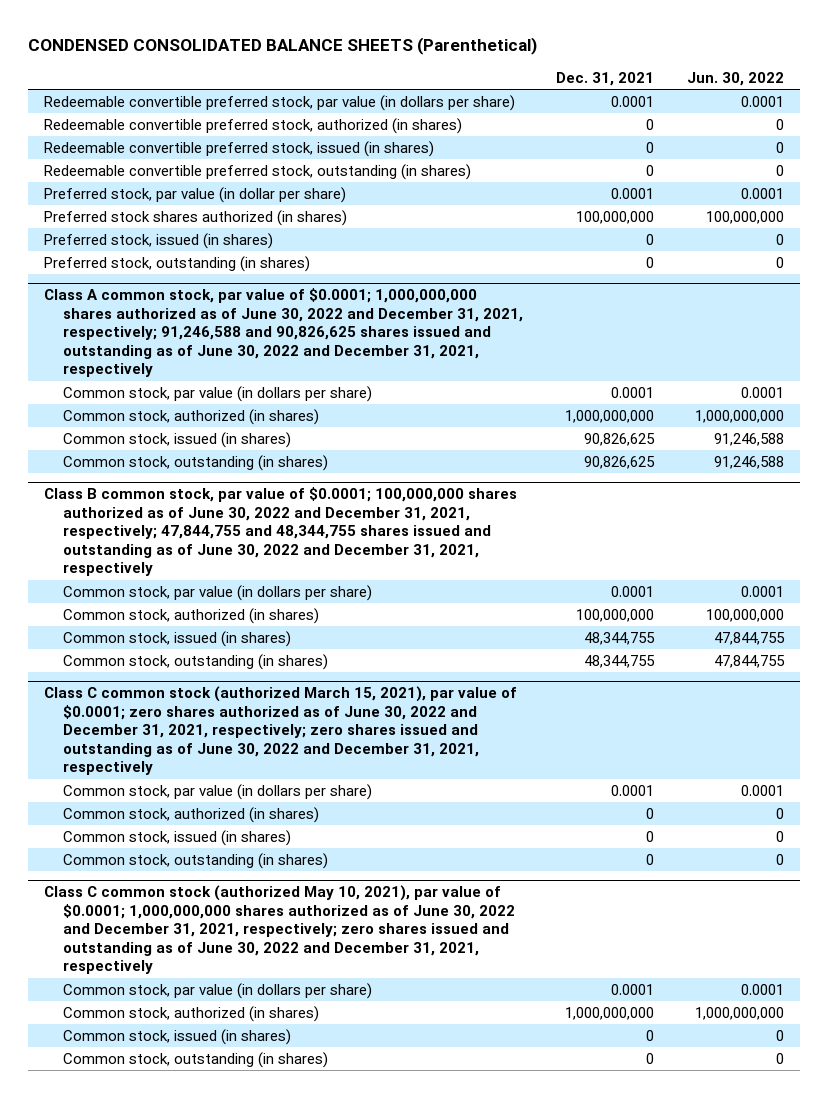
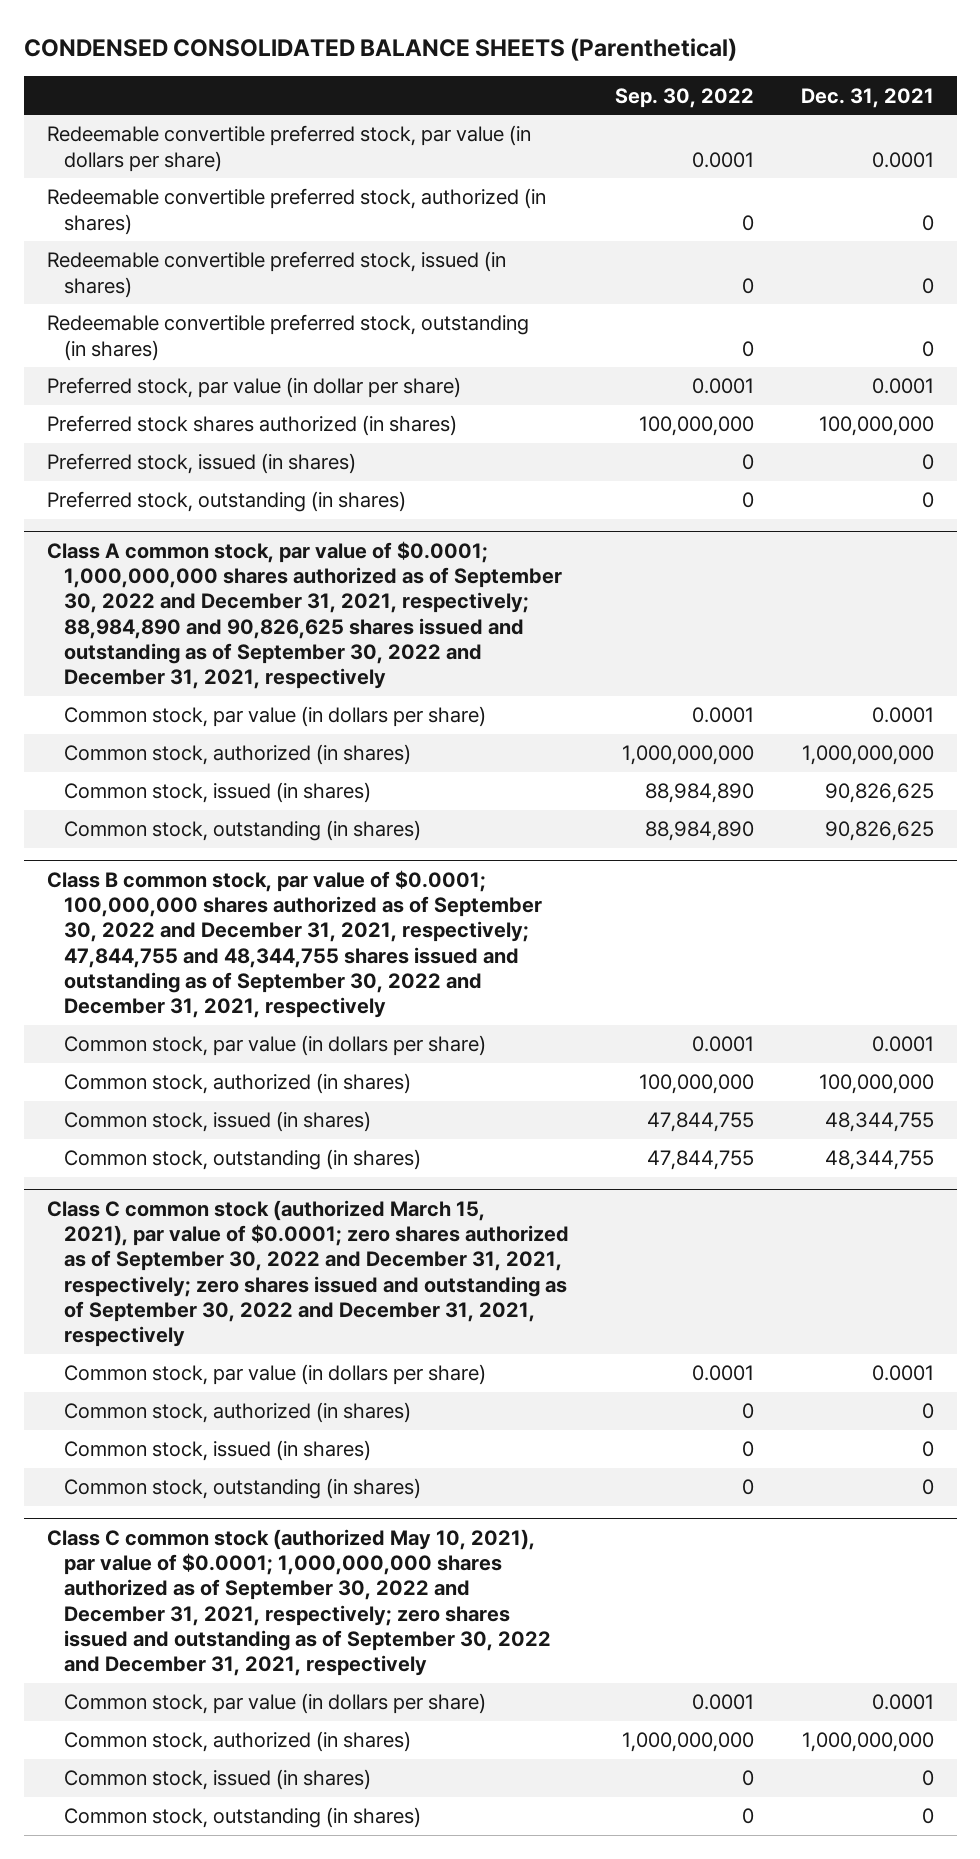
[686,71,784,86] Jun. 30, 2022 -> none
none -> [615,87,755,108] Sep. 30, 2022
[43,288,524,378] Class A common stock, par value of $0.0001; 1,000,000,000 shares authorized as of June 30, 2022 and December 31, 2021, respectively; 91,246,588 and 90,826,625 shares issued and outstanding as of June 30, 2022 and December 31, 2021, respectively -> [46,541,563,689] Class A common stock, par value of $0.0001; 1,000,000,000 shares authorized as of September 30, 2022 and December 31, 2021, respectively; 88,984,890 and 90,826,625 shares issued and outstanding as of September 30, 2022 and December 31, 2021, respectively
[43,487,517,577] Class B common stock, par value of $0.0001; 100,000,000 shares authorized as of June 30, 2022 and December 31, 2021, respectively; 47,844,755 and 48,344,755 shares issued and outstanding as of June 30, 2022 and December 31, 2021, respectively -> [46,870,543,1018] Class B common stock, par value of $0.0001; 100,000,000 shares authorized as of September 30, 2022 and December 31, 2021, respectively; 47,844,755 and 48,344,755 shares issued and outstanding as of September 30, 2022 and December 31, 2021, respectively
[43,686,517,776] Class C common stock (authorized March 15, 2021), par value of $0.0001; zero shares authorized as of June 30, 2022 and December 31, 2021, respectively; zero shares issued and outstanding as of June 30, 2022 and December 31, 2021, respectively -> [46,1200,570,1347] Class C common stock (authorized March 15, 2021), par value of $0.0001; zero shares authorized as of September 30, 2022 and December 31, 2021, respectively; zero shares issued and outstanding as of September 30, 2022 and December 31, 2021, respectively
[43,885,516,975] Class C common stock (authorized May 10, 2021), par value of $0.0001; 1,000,000,000 shares authorized as of June 30, 2022 and December 31, 2021, respectively; zero shares issued and outstanding as of June 30, 2022 and December 31, 2021, respectively -> [46,1529,552,1676] Class C common stock (authorized May 10, 2021), par value of $0.0001; 1,000,000,000 shares authorized as of September 30, 2022 and December 31, 2021, respectively; zero shares issued and outstanding as of September 30, 2022 and December 31, 2021, respectively

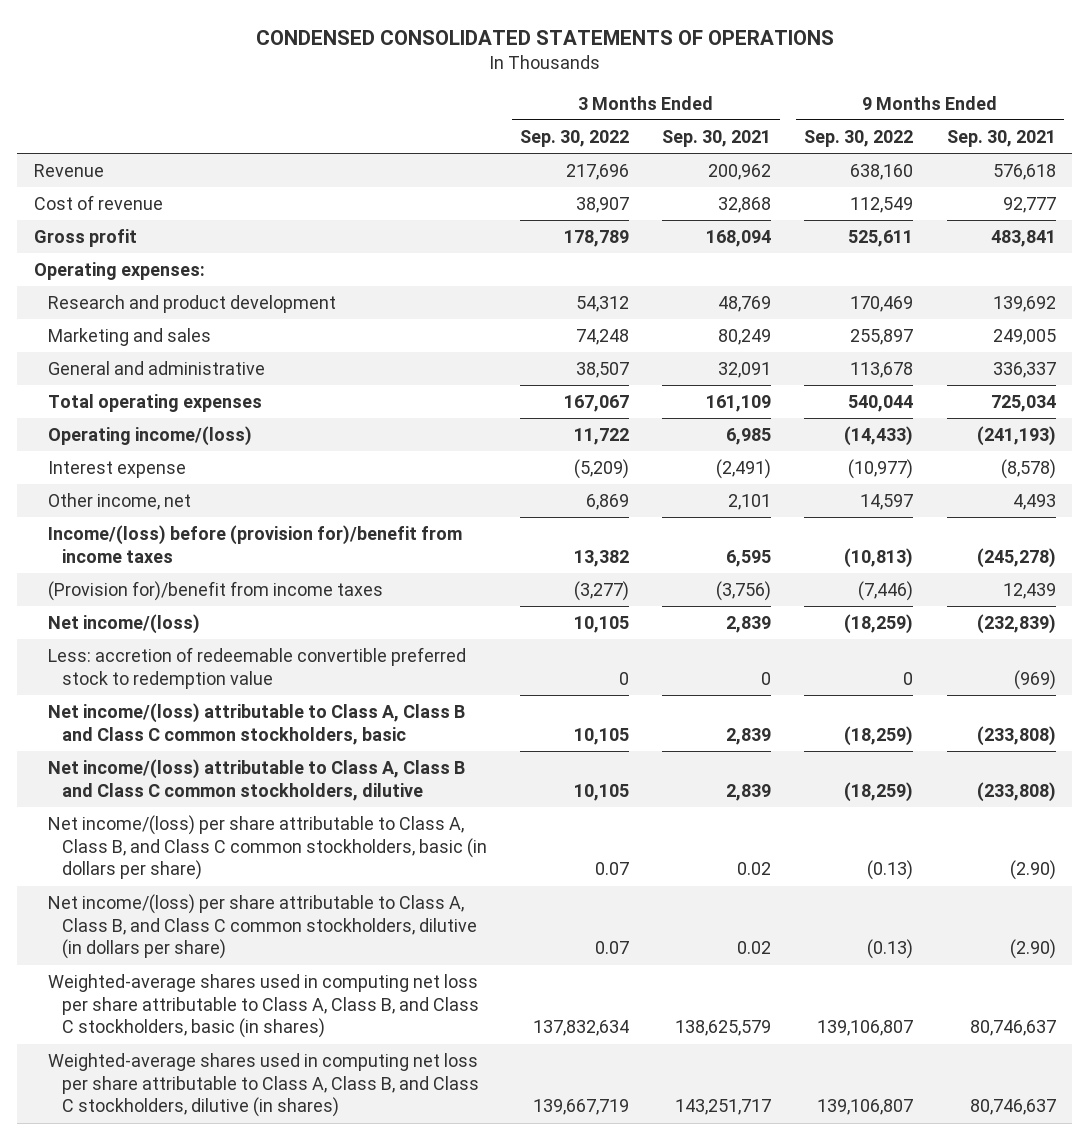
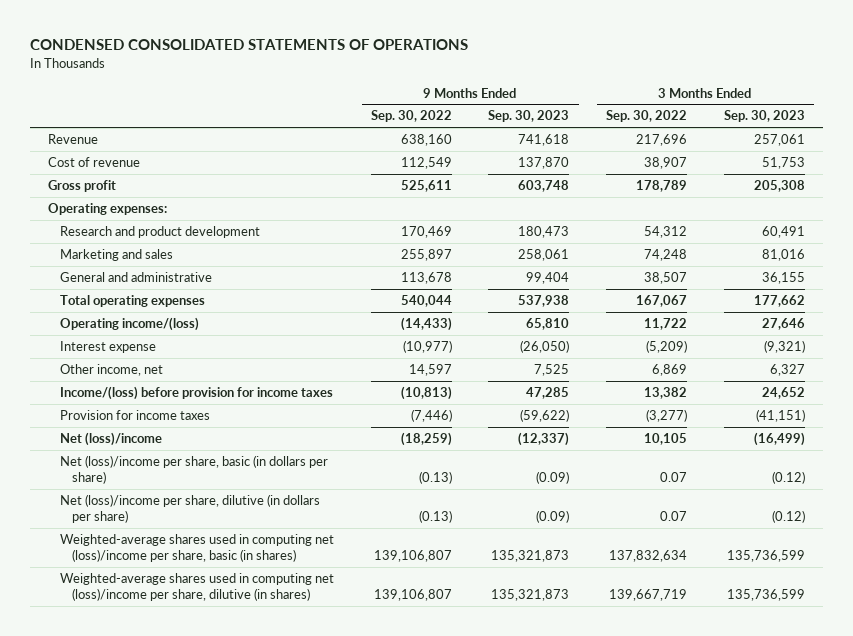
[662,129,772,147] Sep. 30, 2021 -> none
[946,129,1056,147] Sep. 30, 2021 -> none
none -> [488,110,570,123] Sep. 30, 2023
none -> [723,110,805,123] Sep. 30, 2023
[47,646,466,689] Less: accretion of redeemable convertible preferred stock to redemption value -> none
[47,702,465,745] Net income/(loss) attributable to Class A, Class B and Class C common stockholders, basic -> none
[47,758,465,801] Net income/(loss) attributable to Class A, Class B and Class C common stockholders, dilutive -> none
[47,524,462,563] Income/(loss) before (provision for)/benefit from income taxes -> [60,386,334,401] Income/(loss) before provision for income taxes
[47,580,383,601] (Provision for)/benefit from income taxes -> [60,410,211,421] Provision for income taxes
[47,613,200,634] Net income/(loss) -> [60,432,163,447] Net (loss)/income
[47,814,487,881] Net income/(loss) per share attributable to Class A, Class B, and Class C common stockholders, basic (in dollars per share) -> [60,455,329,484] Net (loss)/income per share, basic (in dollars per share)
[47,893,477,960] Net income/(loss) per share attributable to Class A, Class B, and Class C common stockholders, dilutive (in dollars per share) -> [60,494,321,523] Net (loss)/income per share, dilutive (in dollars per share)
[47,973,479,1039] Weighted-average shares used in computing net loss per share attributable to Class A, Class B, and Class C stockholders, basic (in shares) -> [60,534,335,562] Weighted-average shares used in computing net (loss)/income per share, basic (in shares)
[47,1052,479,1118] Weighted-average shares used in computing net loss per share attributable to Class A, Class B, and Class C stockholders, dilutive (in shares) -> [60,573,335,601] Weighted-average shares used in computing net (loss)/income per share, dilutive (in shares)

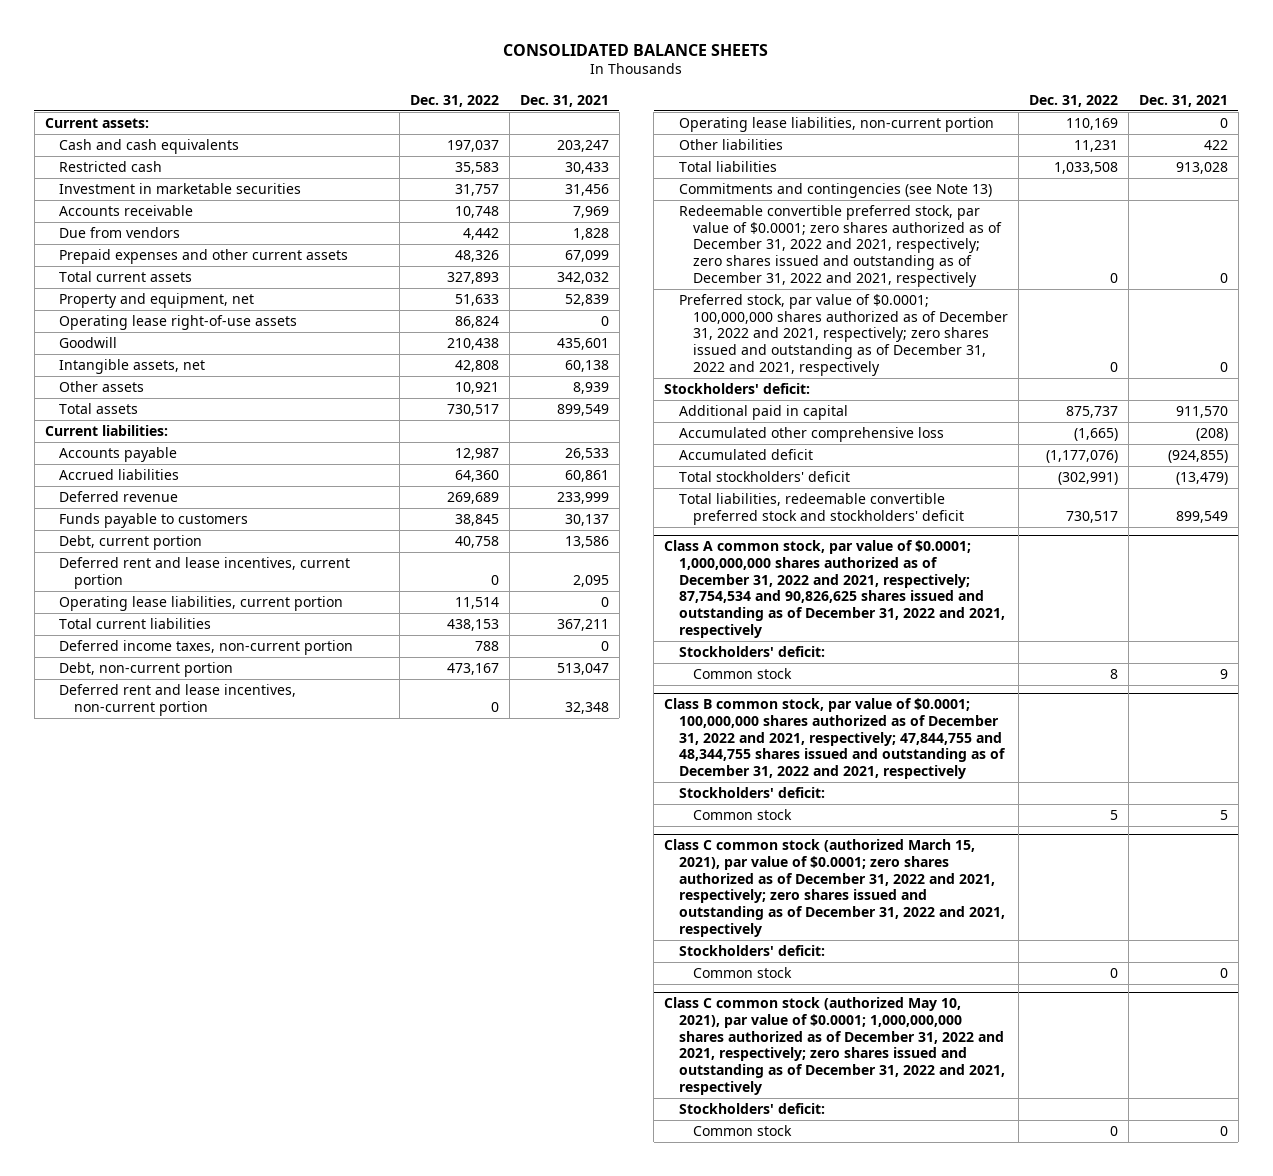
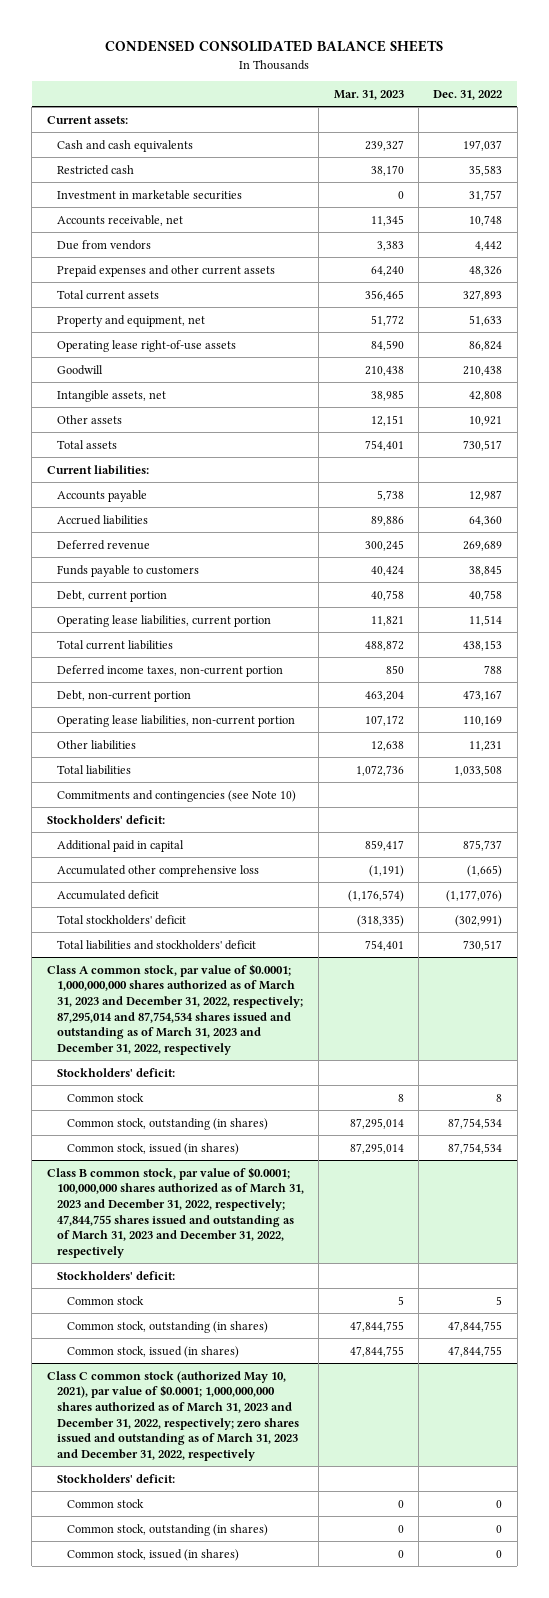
[503,43,769,56] CONSOLIDATED BALANCE SHEETS -> [105,40,444,53] CONDENSED CONSOLIDATED BALANCE SHEETS
[519,94,609,107] Dec. 31, 2021 -> none
none -> [333,89,404,100] Mar. 31, 2023
[59,205,194,217] Accounts receivable -> [56,214,183,226] Accounts receivable, net
[59,557,351,589] Deferred rent and lease incentives, current portion -> none
[59,684,297,716] Deferred rent and lease incentives, non-current portion -> none
[678,205,1002,287] Redeemable convertible preferred stock, par value of $0.0001; zero shares authorized as of December 31, 2022 and 2021, respectively; zero shares issued and outstanding as of December 31, 2022 and 2021, respectively -> none
[678,294,1008,376] Preferred stock, par value of $0.0001; 100,000,000 shares authorized as of December 31, 2022 and 2021, respectively; zero shares issued and outstanding as of December 31, 2022 and 2021, respectively -> none
[678,183,992,199] Commitments and contingencies (see Note 13) -> [56,789,296,802] Commitments and contingencies (see Note 10)
[678,493,964,525] Total liabilities, redeemable convertible preferred stock and stockholders' deficit -> [56,939,256,950] Total liabilities and stockholders' deficit
[664,540,1005,638] Class A common stock, par value of $0.0001; 1,000,000,000 shares authorized as of December 31, 2022 and 2021, respectively; 87,754,534 and 90,826,625 shares issued and outstanding as of December 31, 2022 and 2021, respectively -> [46,963,303,1055] Class A common stock, par value of $0.0001; 1,000,000,000 shares authorized as of March 31, 2023 and December 31, 2022, respectively; 87,295,014 and 87,754,534 shares issued and outstanding as of March 31, 2023 and December 31, 2022, respectively
none -> [66,1117,268,1130] Common stock, outstanding (in shares)
none -> [66,1142,239,1155] Common stock, issued (in shares)
[664,698,1006,780] Class B common stock, par value of $0.0001; 100,000,000 shares authorized as of December 31, 2022 and 2021, respectively; 47,844,755 and 48,344,755 shares issued and outstanding as of December 31, 2022 and 2021, respectively -> [46,1166,304,1258] Class B common stock, par value of $0.0001; 100,000,000 shares authorized as of March 31, 2023 and December 31, 2022, respectively; 47,844,755 shares issued and outstanding as of March 31, 2023 and December 31, 2022, respectively
[664,839,1005,937] Class C common stock (authorized March 15, 2021), par value of $0.0001; zero shares authorized as of December 31, 2022 and 2021, respectively; zero shares issued and outstanding as of December 31, 2022 and 2021, respectively -> none
[678,945,825,957] Stockholders' deficit: -> none
[692,967,792,979] Common stock -> none
none -> [66,1320,268,1333] Common stock, outstanding (in shares)
none -> [66,1345,239,1358] Common stock, issued (in shares)
[664,997,1005,1095] Class C common stock (authorized May 10, 2021), par value of $0.0001; 1,000,000,000 shares authorized as of December 31, 2022 and 2021, respectively; zero shares issued and outstanding as of December 31, 2022 and 2021, respectively -> [46,1370,299,1461] Class C common stock (authorized May 10, 2021), par value of $0.0001; 1,000,000,000 shares authorized as of March 31, 2023 and December 31, 2022, respectively; zero shares issued and outstanding as of March 31, 2023 and December 31, 2022, respectively
none -> [66,1523,268,1536] Common stock, outstanding (in shares)
none -> [66,1548,239,1561] Common stock, issued (in shares)

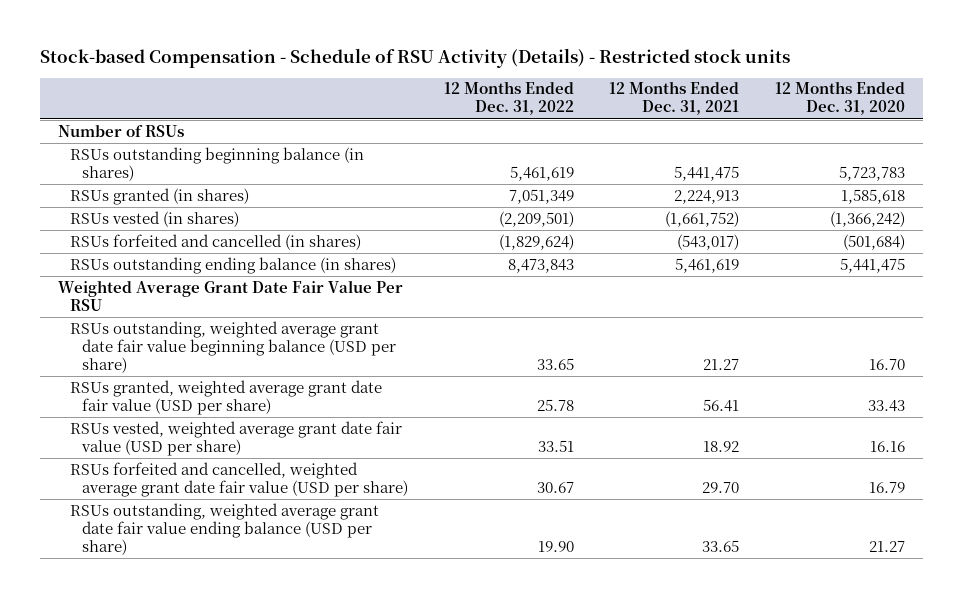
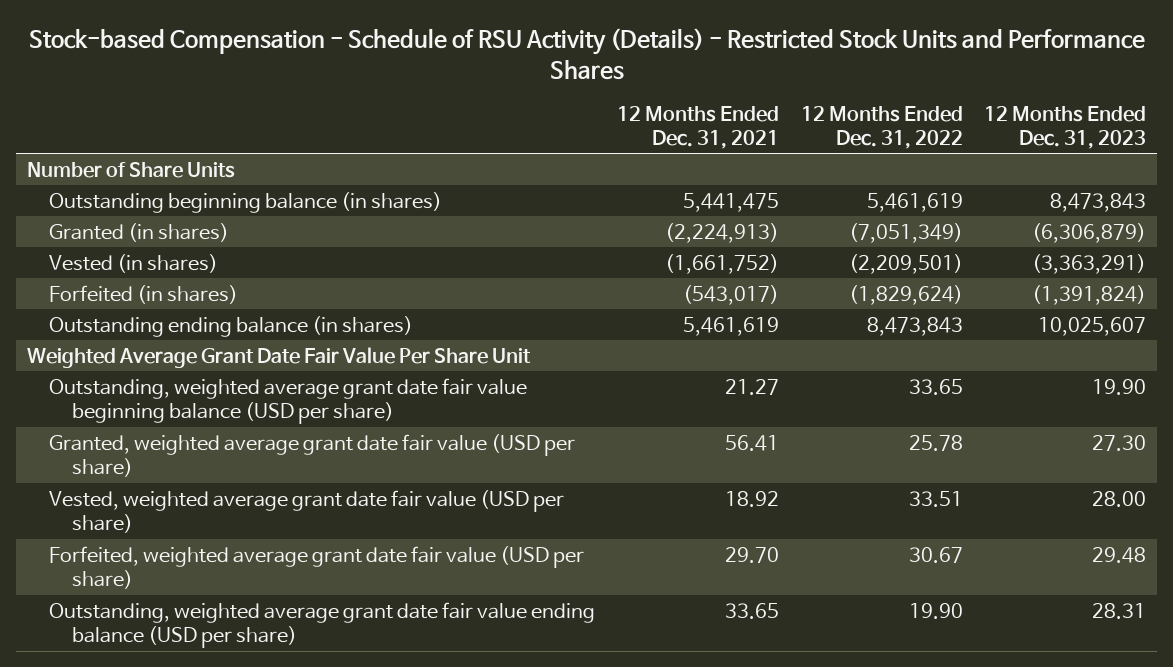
[39,47,790,68] Stock-based Compensation - Schedule of RSU Activity (Details) - Restricted stock units -> [28,28,1145,80] Stock-based Compensation - Schedule of RSU Activity (Details) - Restricted Stock Units and Performance Shares
[774,81,905,116] 12 Months Ended Dec. 31, 2020 -> none
none -> [984,105,1147,149] 12 Months Ended Dec. 31, 2023
[57,124,184,137] Number of RSUs -> [26,161,235,178] Number of Share Units
[69,146,364,181] RSUs outstanding beginning balance (in shares) -> [49,191,443,213] Outstanding beginning balance (in shares)
[69,187,249,205] RSUs granted (in shares) -> [49,222,230,242] Granted (in shares)
[508,188,574,204] 7,051,349 -> [848,222,963,243] (7,051,349)
[674,189,740,204] 2,224,913 -> [664,222,779,243] (2,224,913)
[69,210,239,227] RSUs vested (in shares) -> [49,253,219,273] Vested (in shares)
[69,233,361,250] RSUs forfeited and cancelled (in shares) -> [49,284,239,304] Forfeited (in shares)
[69,256,396,274] RSUs outstanding ending balance (in shares) -> [49,315,414,337] Outstanding ending balance (in shares)
[57,279,403,311] Weighted Average Grant Date Fair Value Per RSU -> [26,346,531,368] Weighted Average Grant Date Fair Value Per Share Unit
[69,320,396,373] RSUs outstanding, weighted average grant date fair value beginning balance (USD per share) -> [49,377,528,425] Outstanding, weighted average grant date fair value beginning balance (USD per share)
[69,379,382,415] RSUs granted, weighted average grant date fair value (USD per share) -> [49,433,576,478] Granted, weighted average grant date fair value (USD per share)
[69,420,402,456] RSUs vested, weighted average grant date fair value (USD per share) -> [49,489,565,534] Vested, weighted average grant date fair value (USD per share)
[69,461,408,497] RSUs forfeited and cancelled, weighted average grant date fair value (USD per share) -> [49,545,585,590] Forfeited, weighted average grant date fair value (USD per share)
[69,502,379,555] RSUs outstanding, weighted average grant date fair value ending balance (USD per share) -> [49,601,596,649] Outstanding, weighted average grant date fair value ending balance (USD per share)

